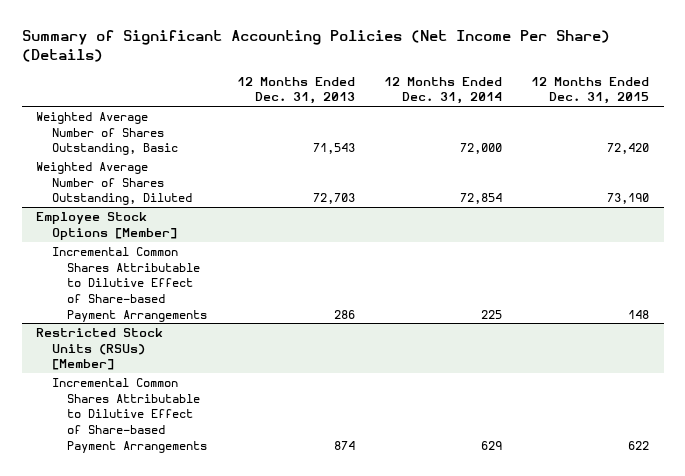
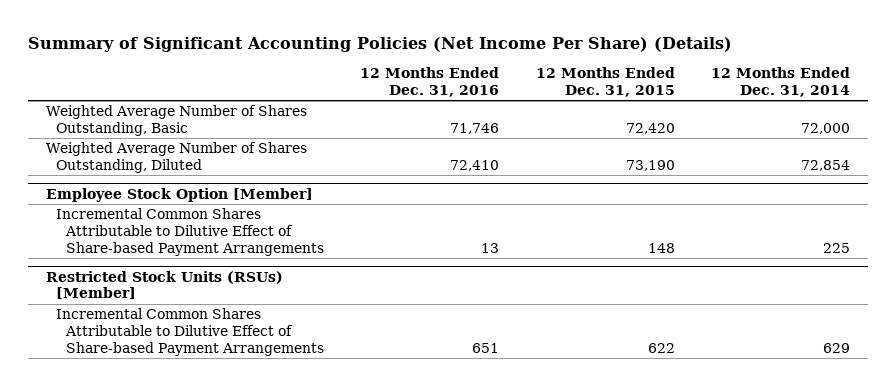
[236,76,355,105] 12 Months Ended Dec. 31, 2013 -> none
none -> [360,67,500,97] 12 Months Ended Dec. 31, 2016
[36,212,177,240] Employee Stock Options [Member] -> [46,187,314,202] Employee Stock Option [Member]

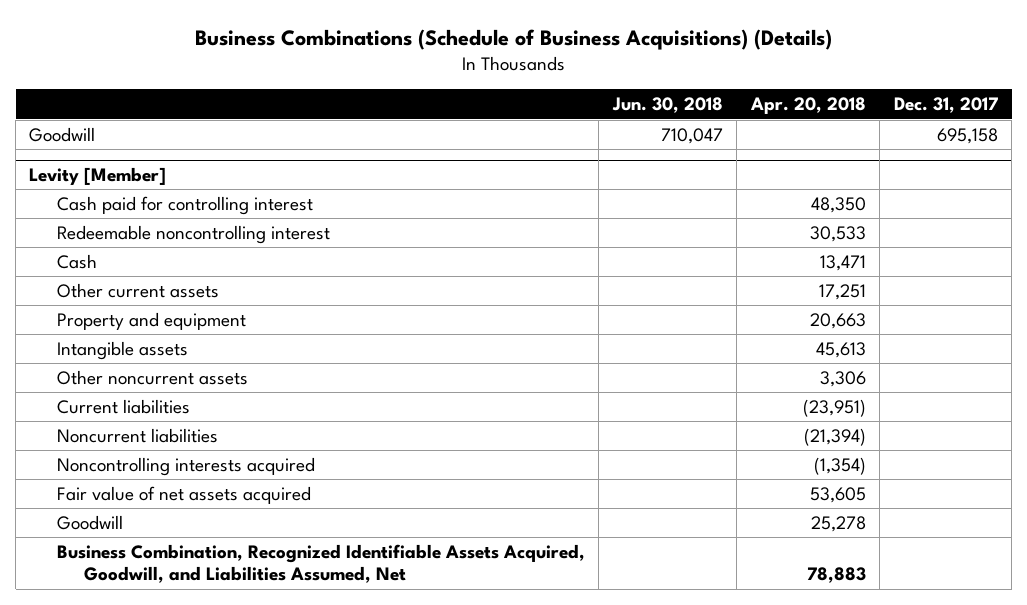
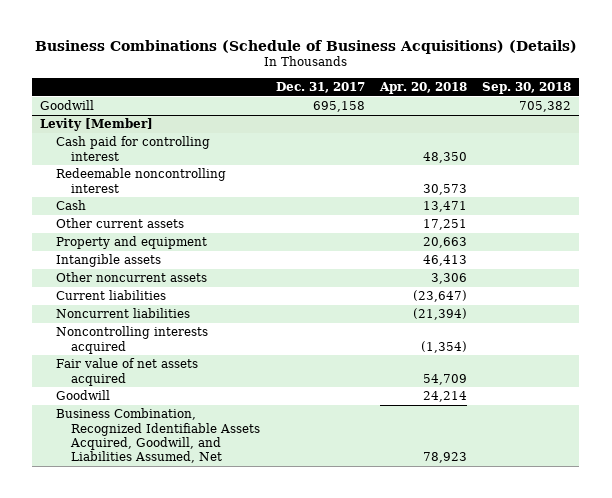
[611,97,723,114] Jun. 30, 2018 -> none
none -> [482,82,572,95] Sep. 30, 2018
[809,225,866,242] 30,533 -> [423,183,468,195] 30,573
[815,341,866,358] 45,613 -> [423,255,468,267] 46,413
[802,398,866,417] (23,951) -> [413,290,468,303] (23,647)
[809,486,866,503] 53,605 -> [423,373,468,385] 54,709
[810,515,866,532] 25,278 -> [423,391,468,403] 24,214
[806,567,866,584] 78,883 -> [423,452,468,464] 78,923

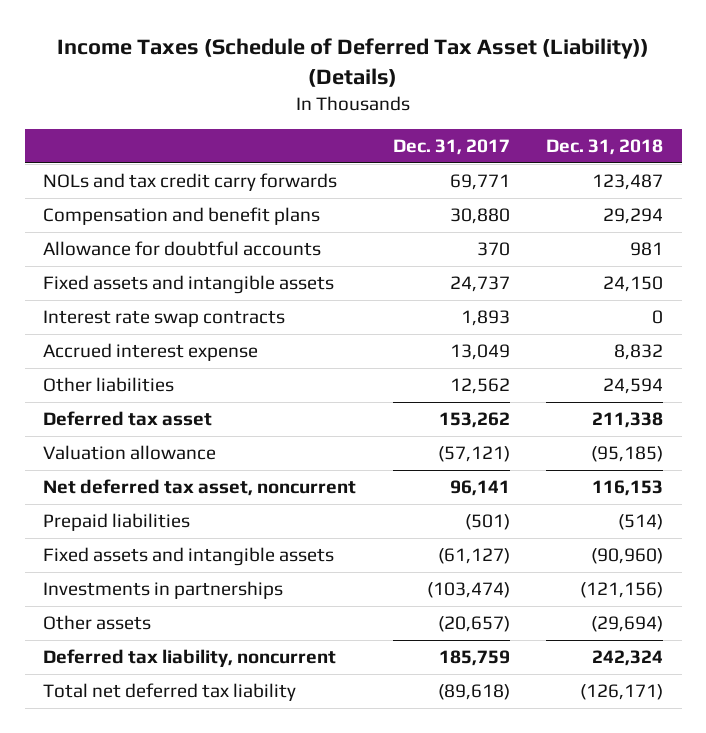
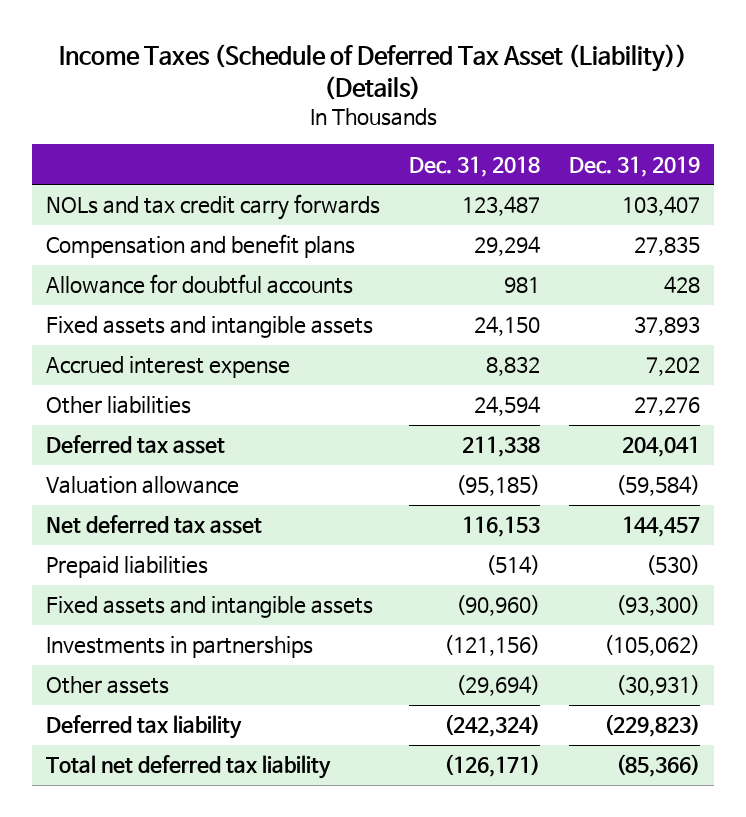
[392,139,510,156] Dec. 31, 2017 -> none
none -> [568,155,700,177] Dec. 31, 2019
[42,309,285,327] Interest rate swap contracts -> none
[42,478,356,496] Net deferred tax asset, noncurrent -> [46,515,263,535] Net deferred tax asset
[42,648,336,667] Deferred tax liability, noncurrent -> [46,715,243,740] Deferred tax liability
[592,649,664,666] 242,324 -> [443,714,540,738] (242,324)

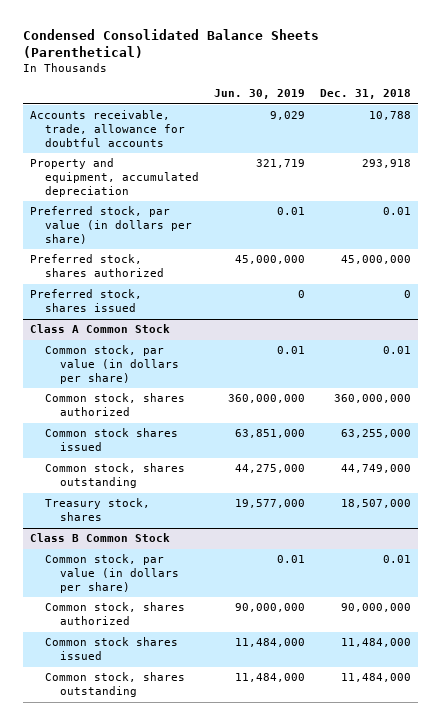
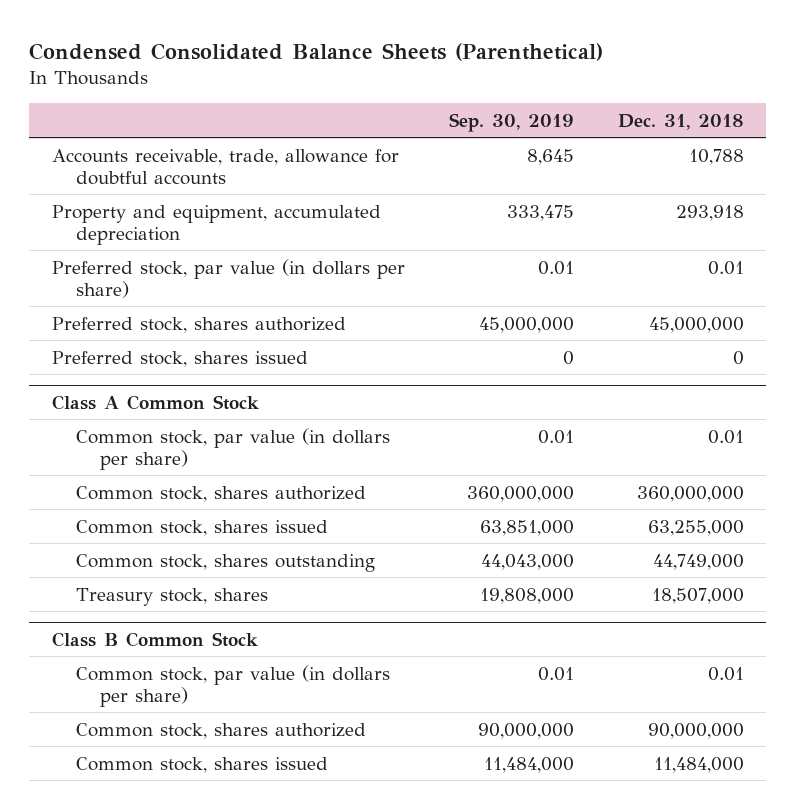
[213,89,305,100] Jun. 30, 2019 -> none
none -> [448,112,574,132] Sep. 30, 2019
[44,428,178,452] Common stock shares issued -> [75,519,328,536] Common stock, shares issued
[44,672,185,698] Common stock, shares outstanding -> none
[44,637,178,661] Common stock shares issued -> [75,756,328,773] Common stock, shares issued

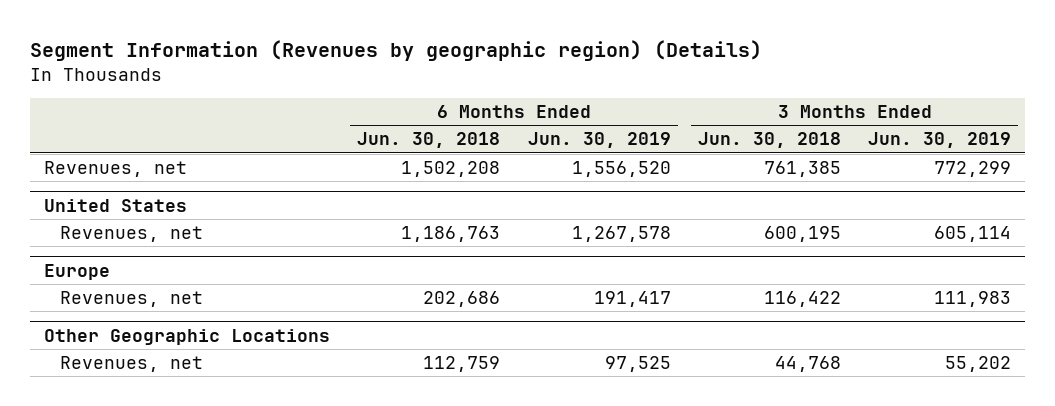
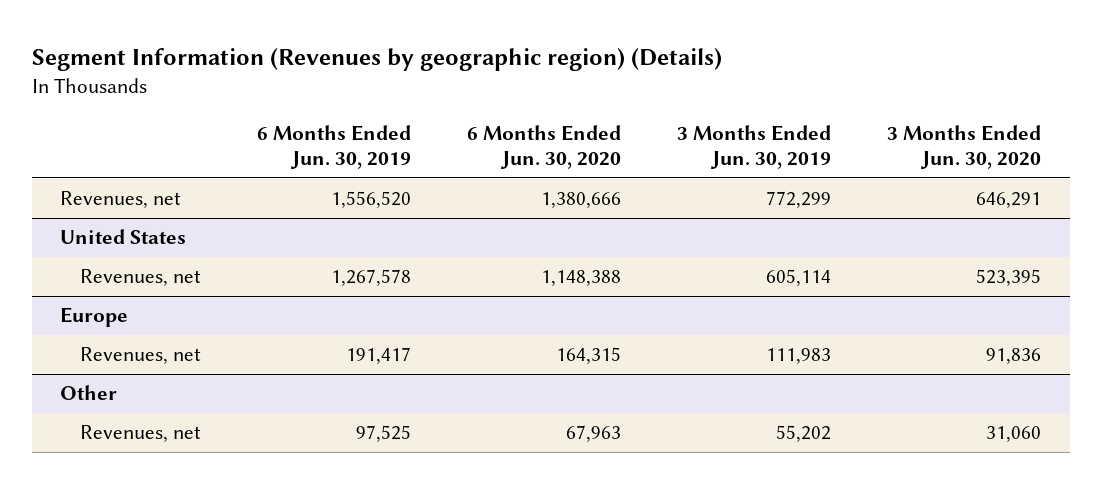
[357,132,501,149] Jun. 30, 2018 -> none
[698,132,842,149] Jun. 30, 2018 -> none
none -> [467,125,622,169] 6 Months Ended Jun. 30, 2020
none -> [887,125,1042,169] 3 Months Ended Jun. 30, 2020
[43,328,330,345] Other Geographic Locations -> [60,385,118,401] Other

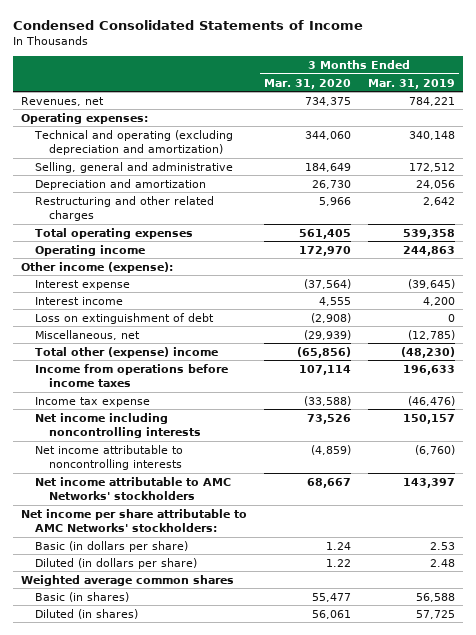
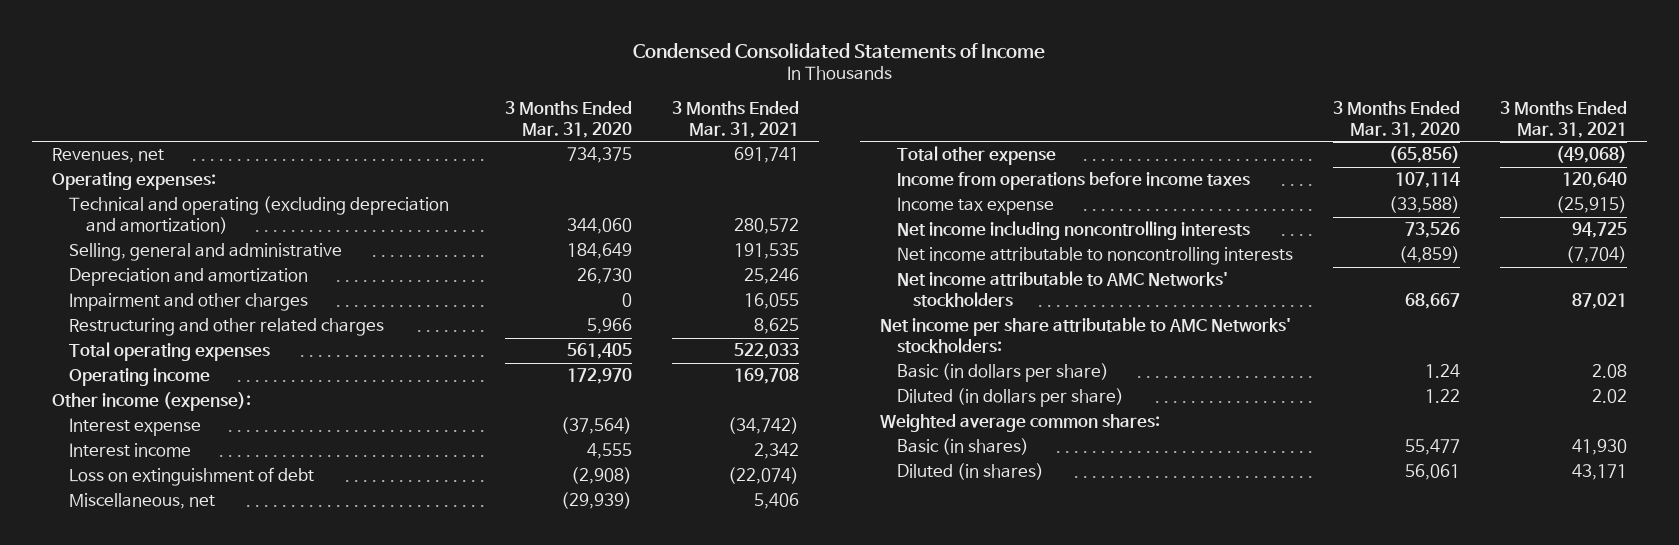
[367,78,455,89] Mar. 31, 2019 -> none
none -> [672,101,800,138] 3 Months Ended Mar. 31, 2021
none -> [69,293,309,312] Impairment and other charges
[34,346,218,358] Total other (expense) income -> [896,146,1056,166] Total other expense
[21,574,235,586] Weighted average common shares -> [879,414,1160,433] Weighted average common shares:

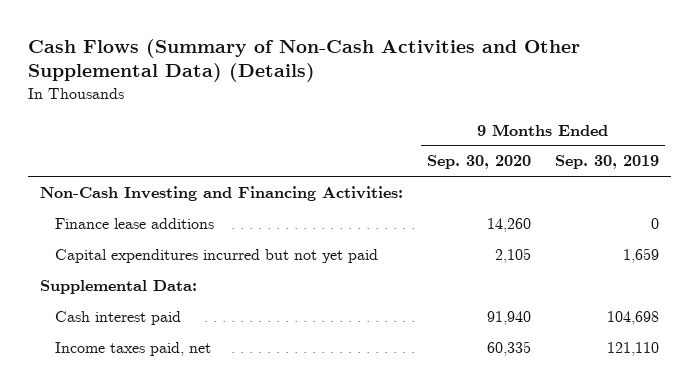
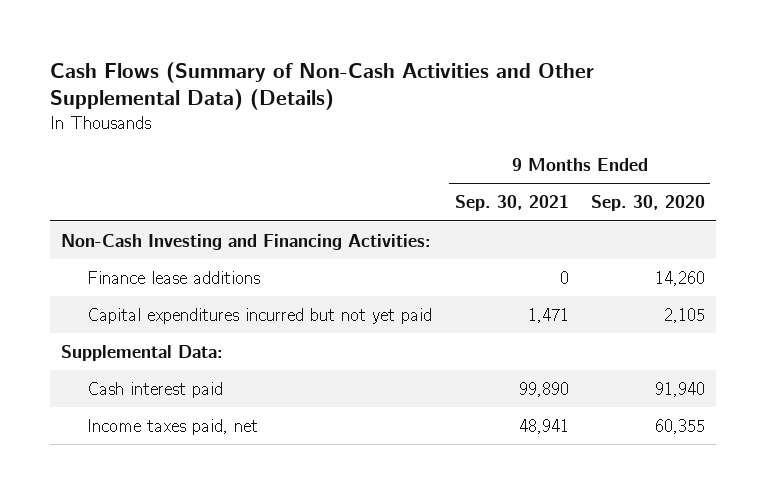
[555,155,660,170] Sep. 30, 2019 -> none
none -> [454,195,569,212] Sep. 30, 2021
[487,340,532,356] 60,335 -> [654,418,705,434] 60,355

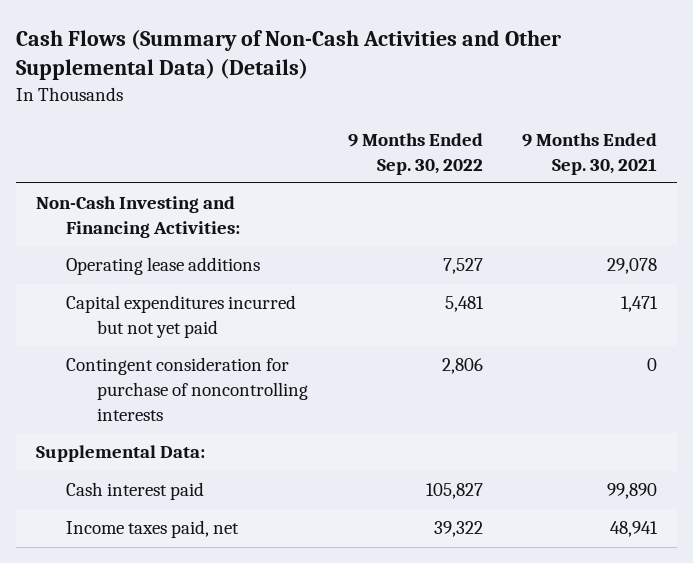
[590,195,705,212] Sep. 30, 2020 -> none
none -> [347,132,483,175] 9 Months Ended Sep. 30, 2022
[87,270,261,284] Finance lease additions -> [66,257,261,276] Operating lease additions
[559,270,569,284] 0 -> [607,258,658,275] 29,078
none -> [66,357,308,422] Contingent consideration for purchase of noncontrolling interests

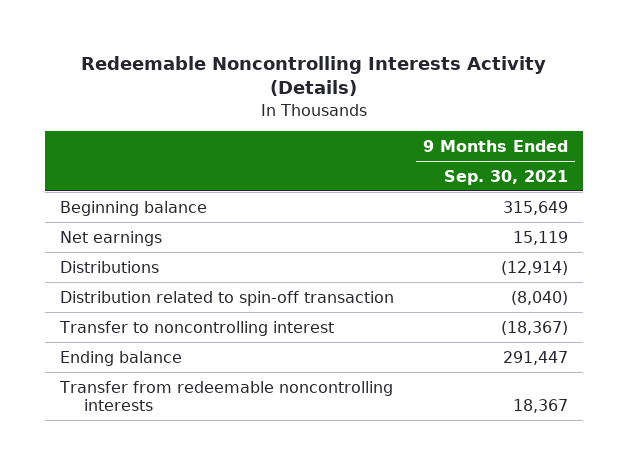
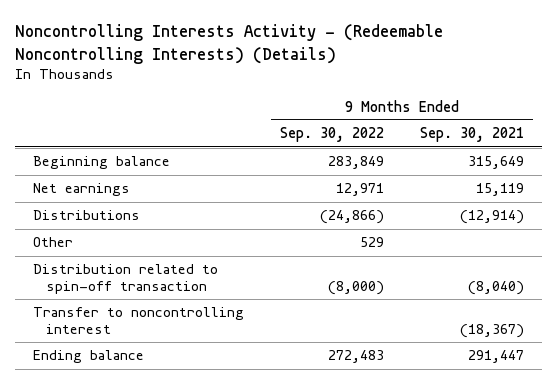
[80,55,546,97] Redeemable Noncontrolling Interests Activity (Details) -> [14,24,443,64] Noncontrolling Interests Activity - (Redeemable Noncontrolling Interests) (Details)
none -> [280,127,385,143] Sep. 30, 2022
none -> [33,237,74,248] Other
[58,380,393,411] Transfer from redeemable noncontrolling interests -> none

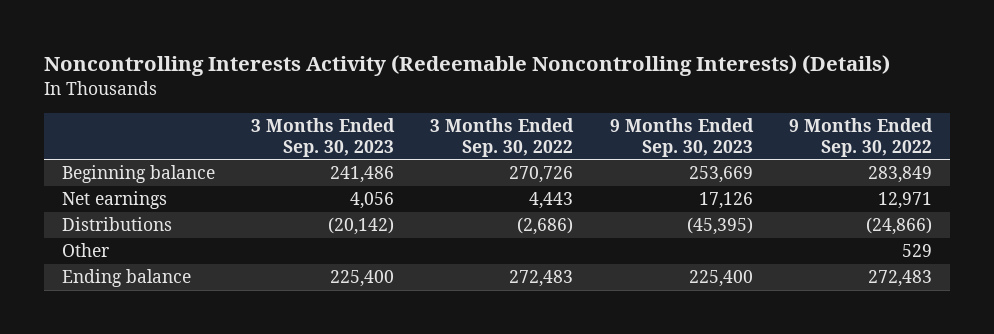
[14,24,443,64] Noncontrolling Interests Activity - (Redeemable Noncontrolling Interests) (Details) -> [43,55,890,77] Noncontrolling Interests Activity (Redeemable Noncontrolling Interests) (Details)
[420,127,525,143] Sep. 30, 2021 -> none
none -> [251,118,396,157] 3 Months Ended Sep. 30, 2023
none -> [430,118,575,157] 3 Months Ended Sep. 30, 2022
none -> [609,118,754,157] 9 Months Ended Sep. 30, 2023
[33,264,219,295] Distribution related to spin-off transaction -> none
[33,307,245,335] Transfer to noncontrolling interest -> none

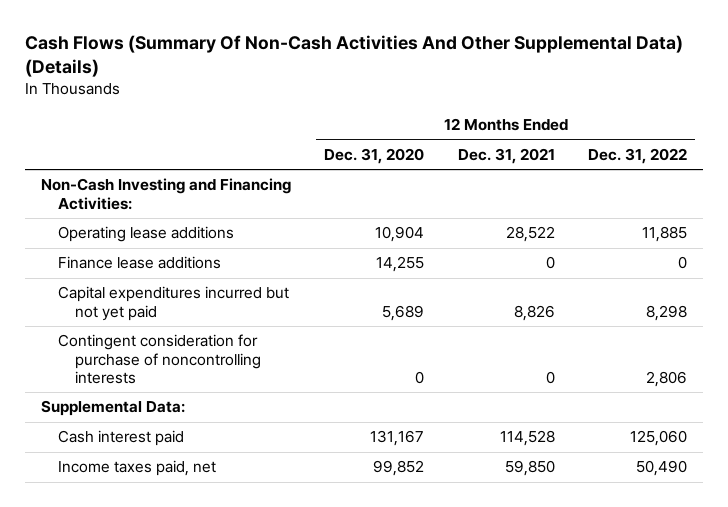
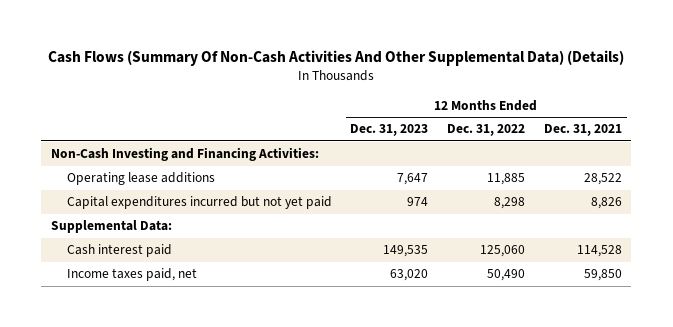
[324,147,425,164] Dec. 31, 2020 -> none
none -> [350,124,429,137] Dec. 31, 2023
[57,256,221,270] Finance lease additions -> none
[57,334,261,384] Contingent consideration for purchase of noncontrolling interests -> none

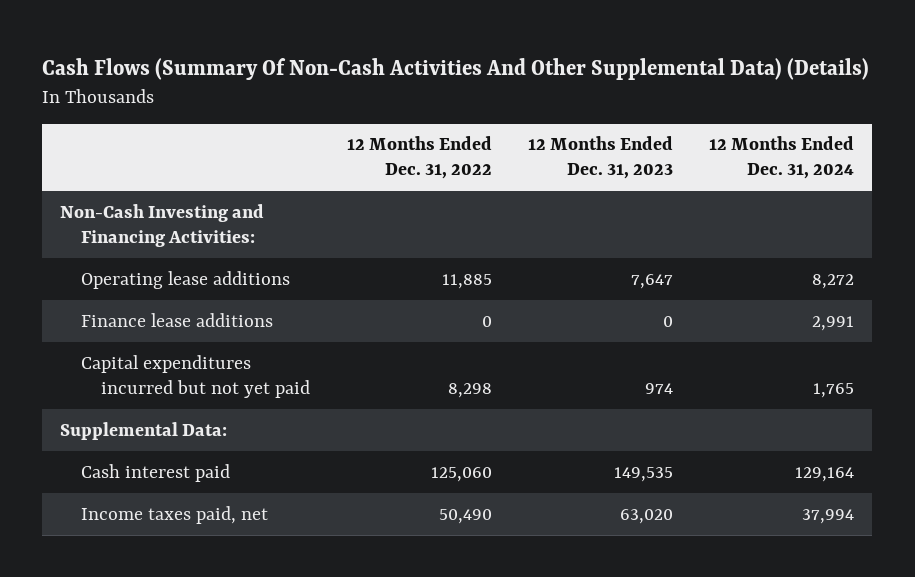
[543,124,622,137] Dec. 31, 2021 -> none
none -> [709,136,855,180] 12 Months Ended Dec. 31, 2024
none -> [80,312,273,327] Finance lease additions

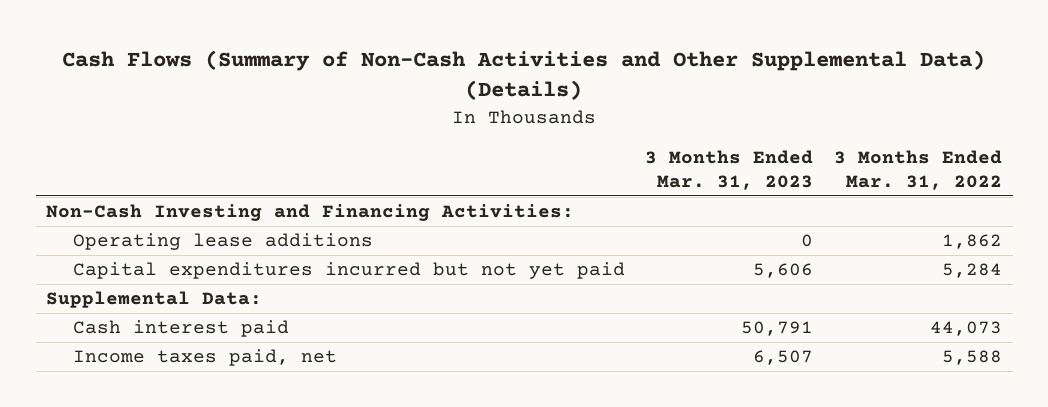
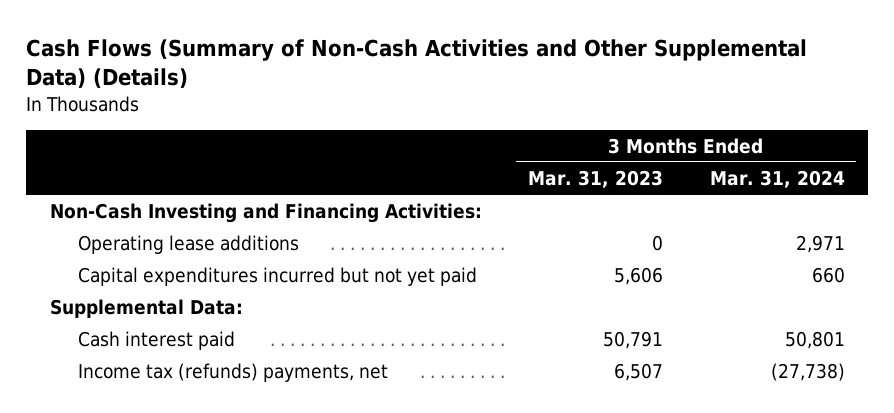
[834,149,1003,190] 3 Months Ended Mar. 31, 2022 -> none
none -> [709,169,845,188] Mar. 31, 2024
[72,349,337,367] Income taxes paid, net -> [78,363,389,383] Income tax (refunds) payments, net

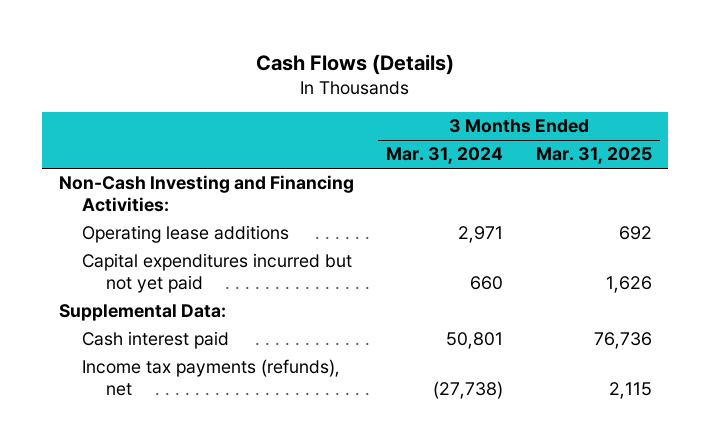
[26,38,808,89] Cash Flows (Summary of Non-Cash Activities and Other Supplemental Data) (Details) -> [256,54,455,76] Cash Flows (Details)
[528,169,664,188] Mar. 31, 2023 -> none
none -> [535,147,652,165] Mar. 31, 2025
[78,363,389,383] Income tax (refunds) payments, net -> [82,359,341,397] Income tax payments (refunds), net

